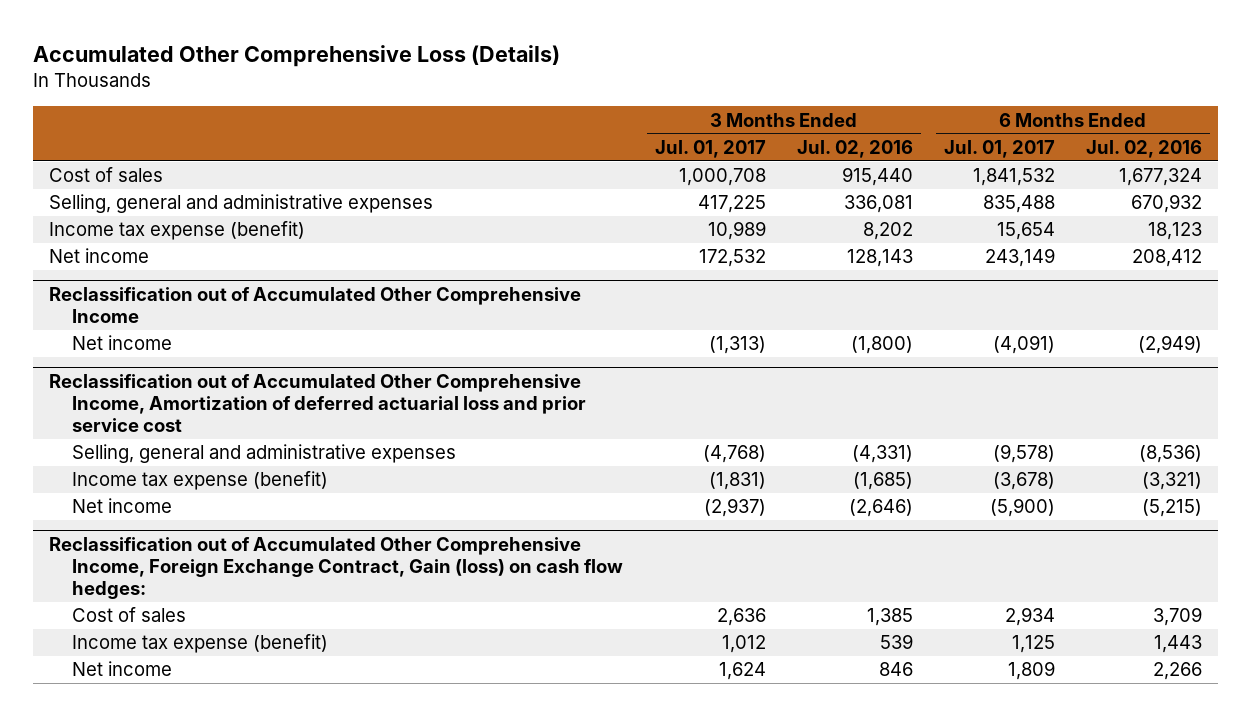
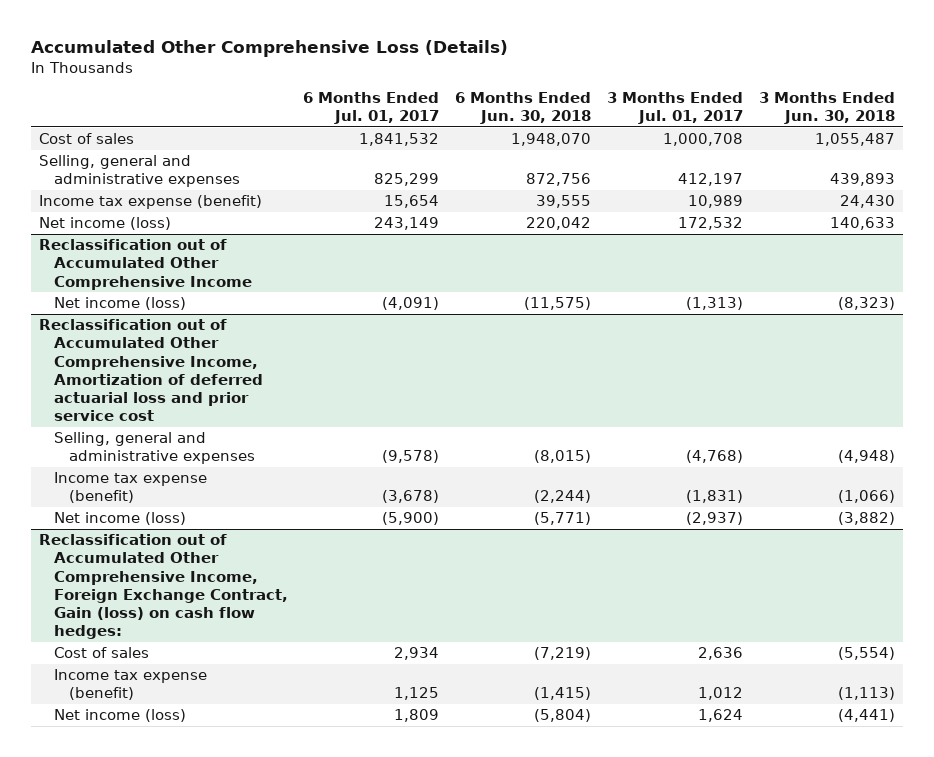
[796,140,913,159] Jul. 02, 2016 -> none
[1086,140,1203,159] Jul. 02, 2016 -> none
none -> [455,92,592,125] 6 Months Ended Jun. 30, 2018
none -> [758,92,895,125] 3 Months Ended Jun. 30, 2018
[697,195,766,214] 417,225 -> [678,173,744,187] 412,197
[983,195,1056,214] 835,488 -> [374,173,440,187] 825,299
[48,248,149,264] Net income -> [38,217,171,231] Net income (loss)
[72,335,173,351] Net income -> [53,297,186,311] Net income (loss)
[72,498,173,514] Net income -> [53,512,186,526] Net income (loss)
[72,661,173,677] Net income -> [53,709,186,723] Net income (loss)

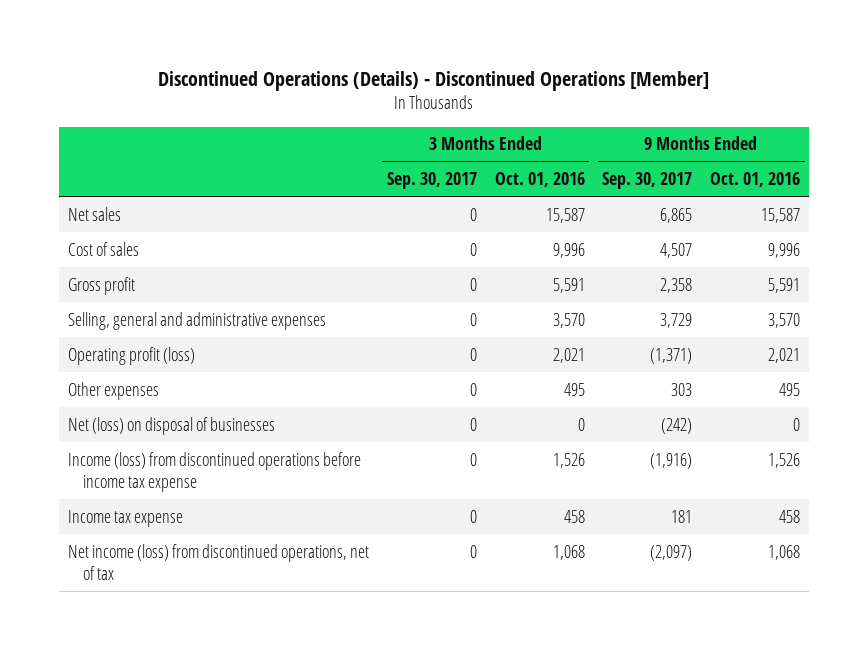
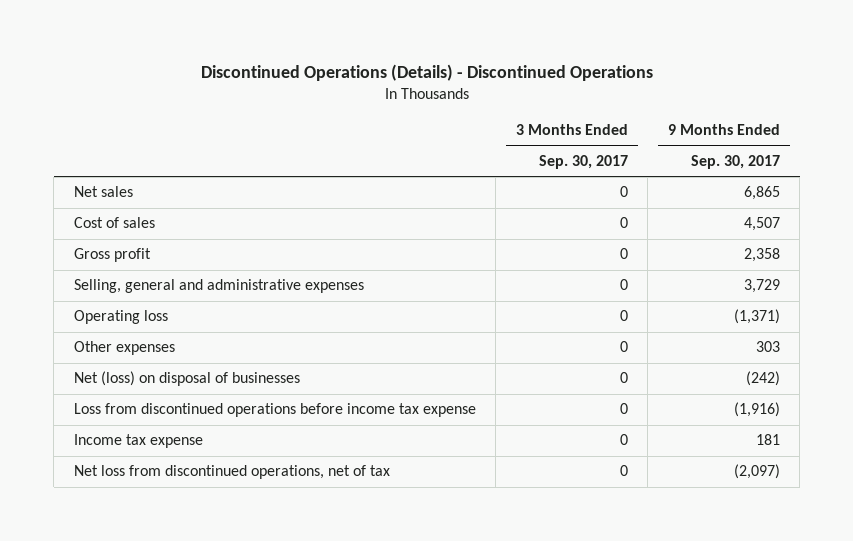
[158,70,710,91] Discontinued Operations (Details) - Discontinued Operations [Member] -> [200,64,653,82] Discontinued Operations (Details) - Discontinued Operations
[494,172,585,188] Oct. 01, 2016 -> none
[710,172,801,188] Oct. 01, 2016 -> none
[67,346,195,365] Operating profit (loss) -> [73,310,168,325] Operating loss
[67,451,361,492] Income (loss) from discontinued operations before income tax expense -> [73,403,476,418] Loss from discontinued operations before income tax expense
[67,543,369,580] Net income (loss) from discontinued operations, net of tax -> [73,465,390,480] Net loss from discontinued operations, net of tax

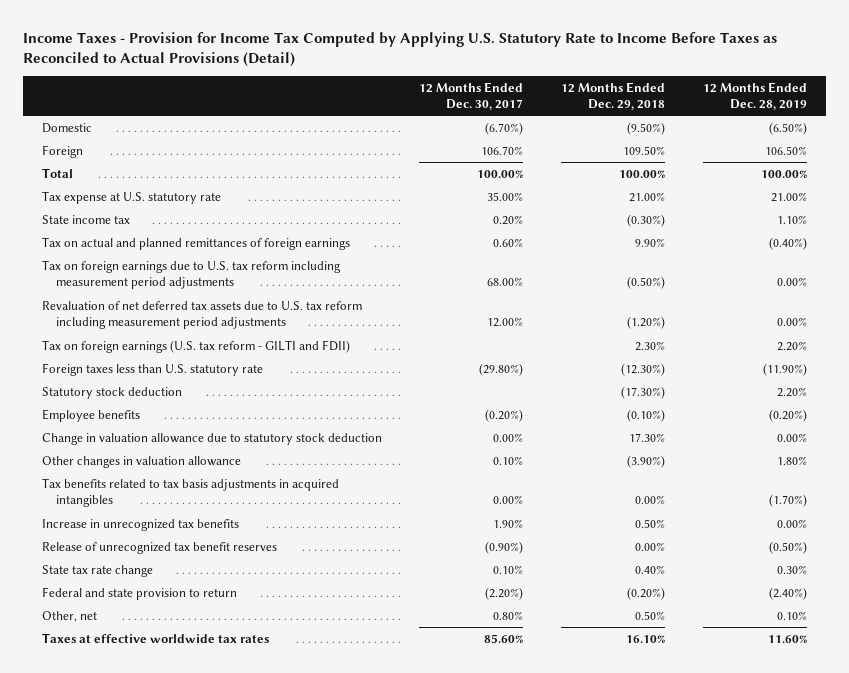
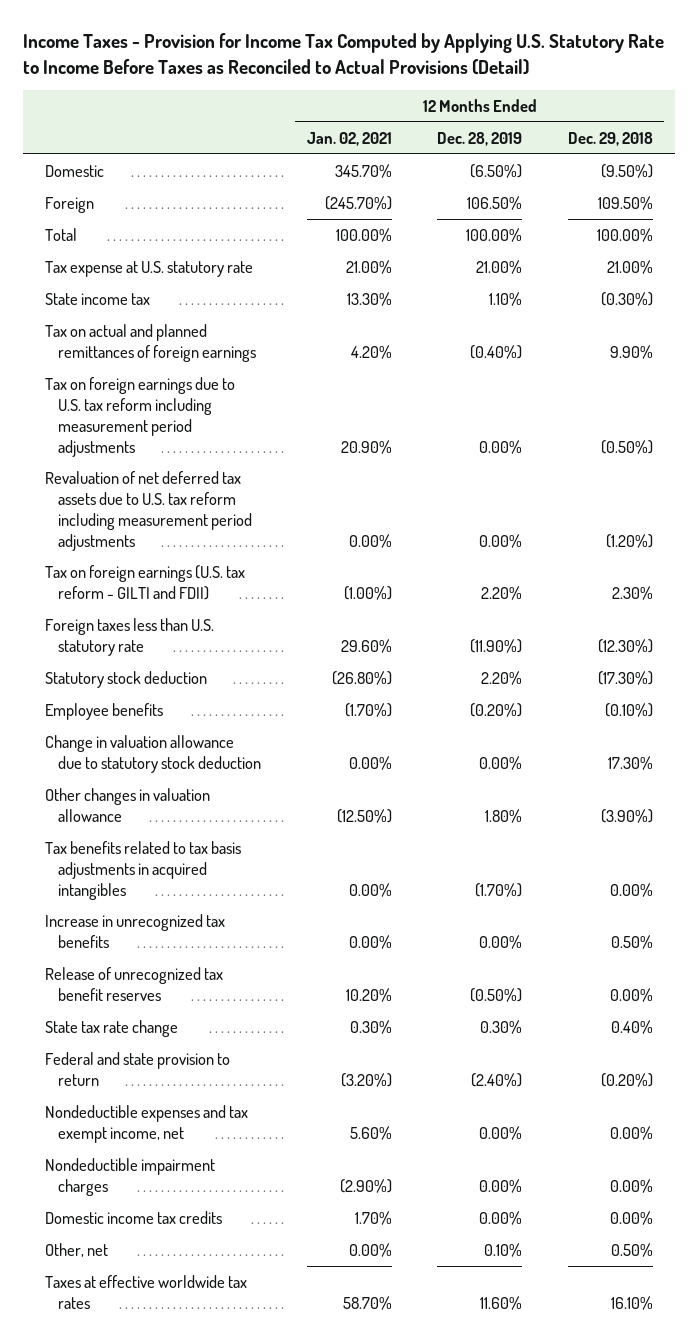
[419,81,524,110] 12 Months Ended Dec. 30, 2017 -> none
none -> [306,131,392,146] Jan. 02, 2021
none -> [45,1104,249,1143] Nondeductible expenses and tax exempt income, net
none -> [45,1157,216,1196] Nondeductible impairment charges
none -> [45,1210,223,1224] Domestic income tax credits

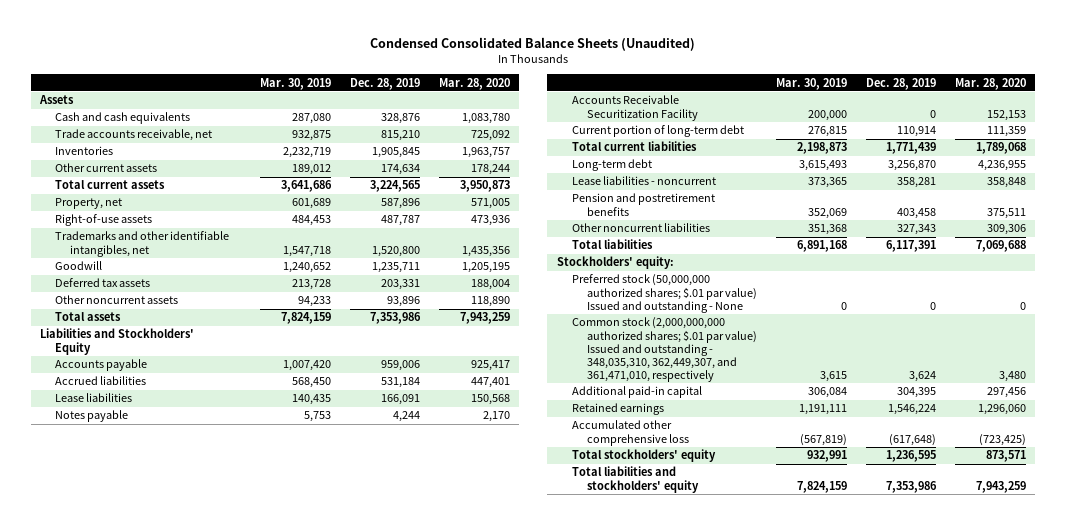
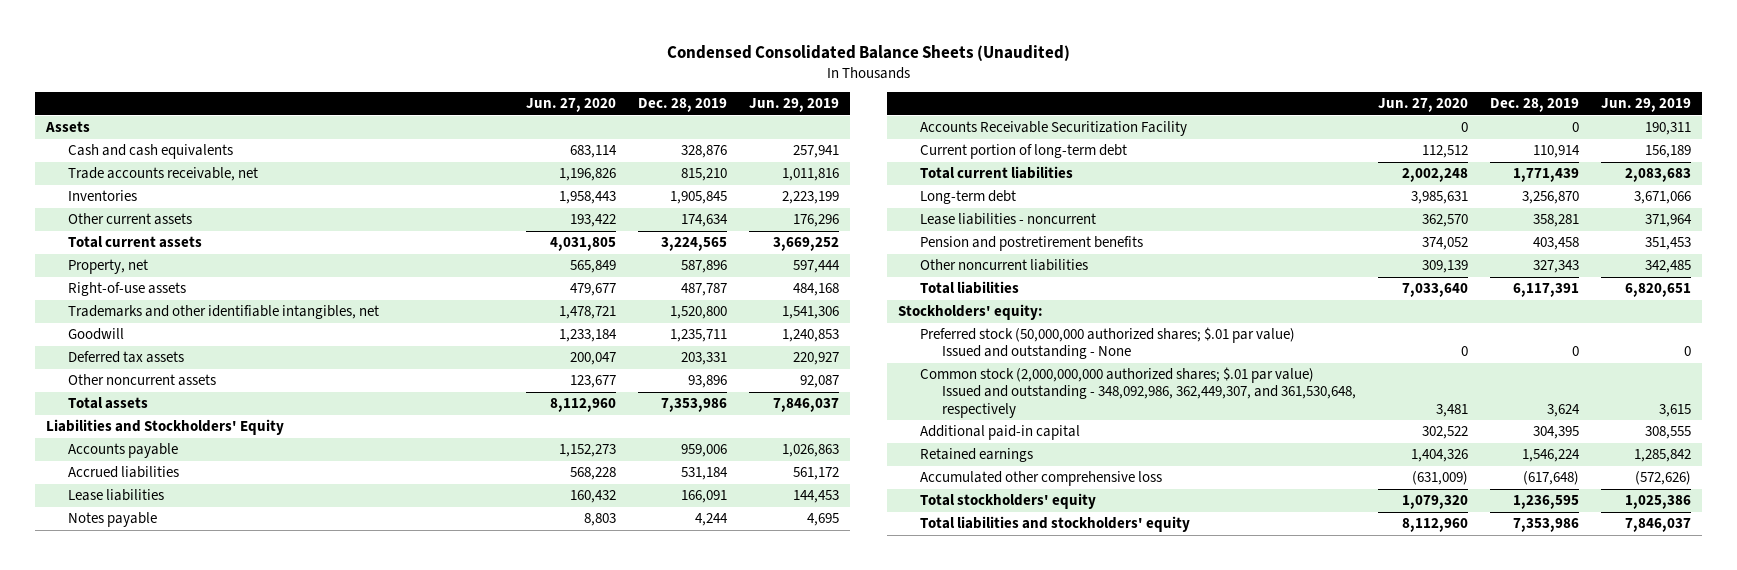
[259,77,331,90] Mar. 30, 2019 -> none
[438,77,510,90] Mar. 28, 2020 -> none
none -> [525,98,616,113] Jun. 27, 2020
none -> [749,98,840,113] Jun. 29, 2019
[571,317,757,382] Common stock (2,000,000,000 authorized shares; $.01 par value) Issued and outstanding - 348,035,310, 362,449,307, and 361,471,010, respectively -> [919,367,1356,418] Common stock (2,000,000,000 authorized shares; $.01 par value) Issued and outstanding - 348,092,986, 362,449,307, and 361,530,648, respectively

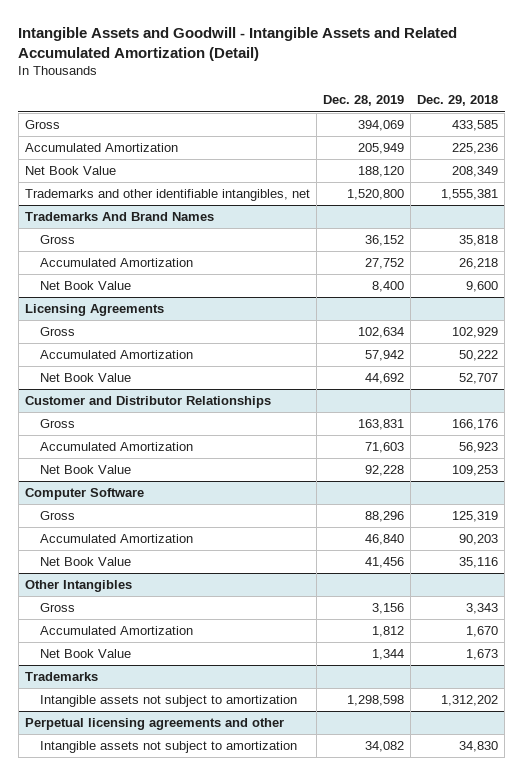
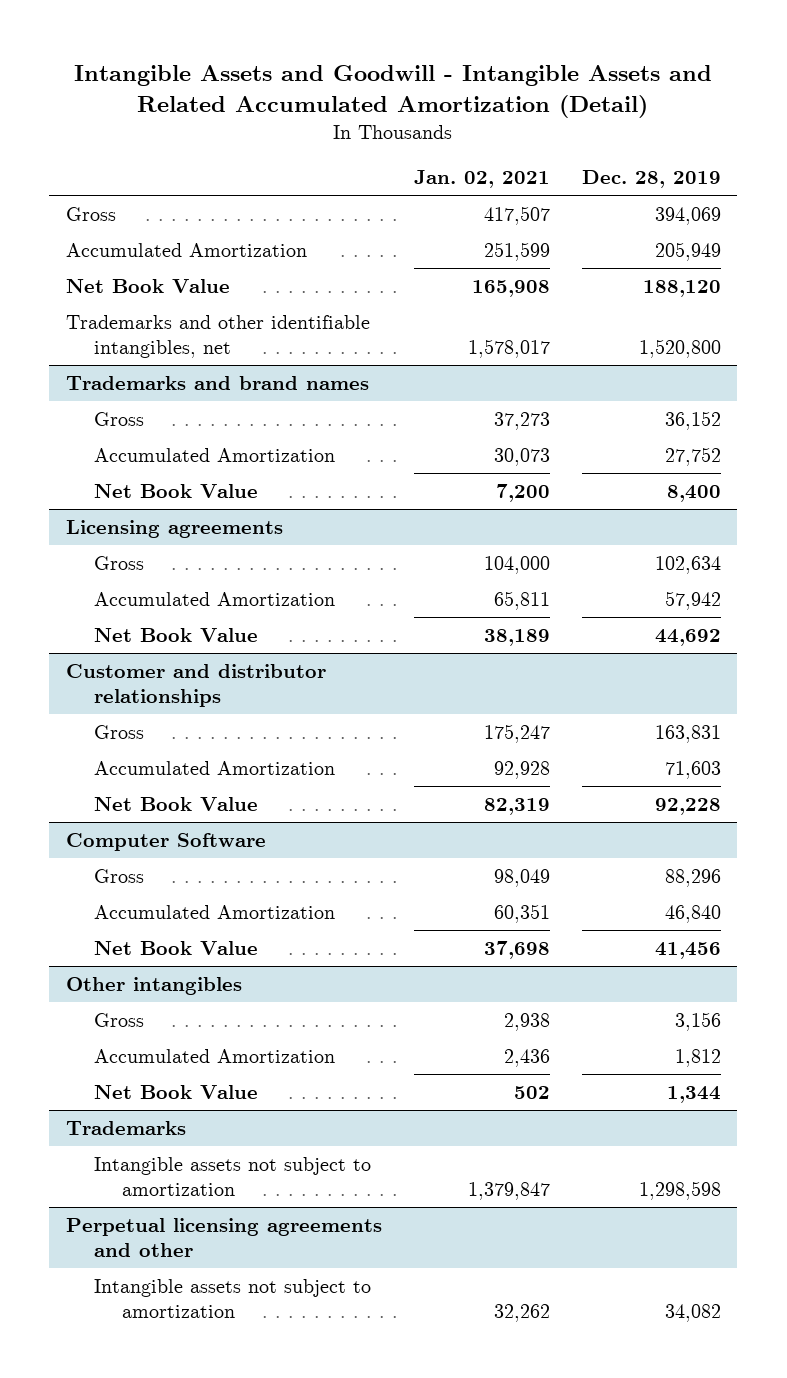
[416,95,498,107] Dec. 29, 2018 -> none
none -> [413,170,550,189] Jan. 02, 2021
[24,212,214,222] Trademarks And Brand Names -> [65,375,369,390] Trademarks and brand names
[24,304,164,317] Licensing Agreements -> [65,519,283,538] Licensing agreements
[24,396,271,409] Customer and Distributor Relationships -> [65,663,326,707] Customer and distributor relationships
[24,580,132,593] Other Intangibles -> [65,976,242,995] Other intangibles

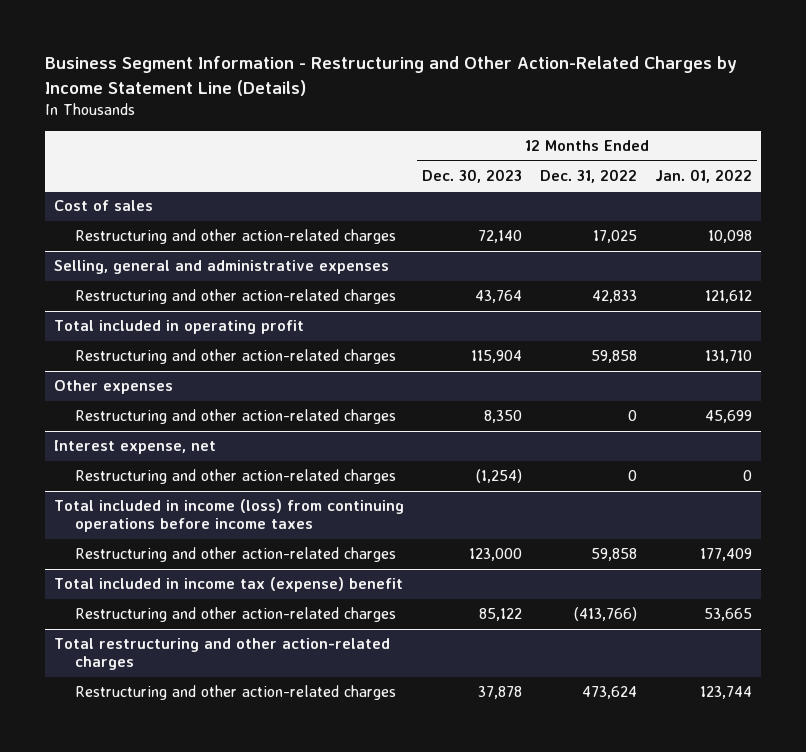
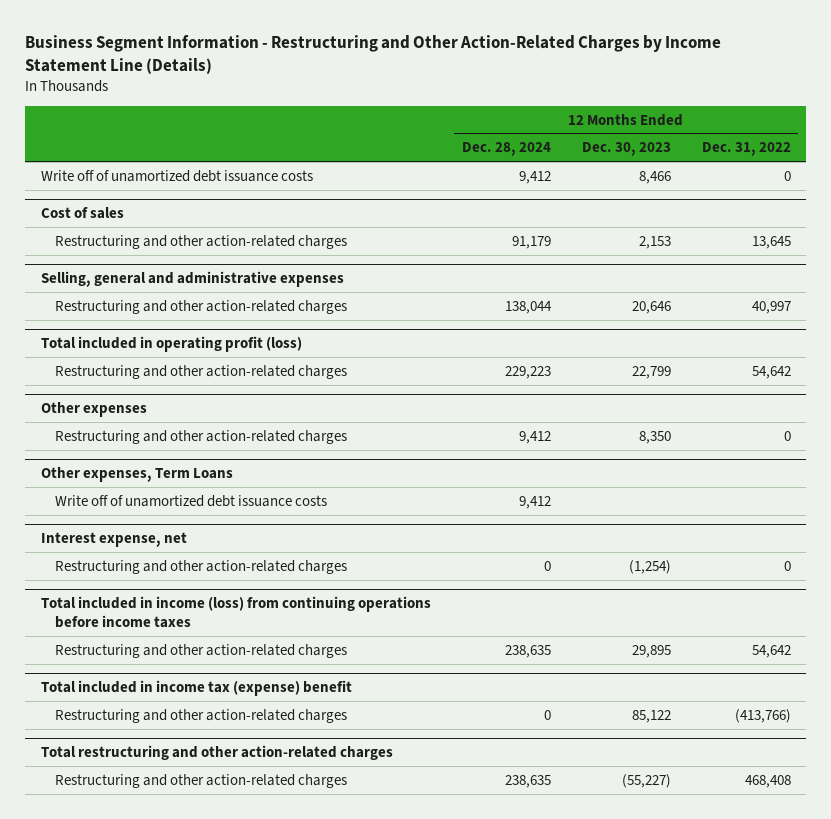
[655,168,753,183] Jan. 01, 2022 -> none
none -> [461,142,551,157] Dec. 28, 2024
none -> [40,169,313,182] Write off of unamortized debt issuance costs
[477,230,522,244] 72,140 -> [638,235,671,249] 2,153
[592,230,637,244] 17,025 -> [751,235,791,249] 13,645
[474,290,522,304] 43,764 -> [631,300,671,314] 20,646
[591,290,637,304] 42,833 -> [751,300,791,314] 40,997
[53,320,304,335] Total included in operating profit -> [40,336,302,353] Total included in operating profit (loss)
[470,350,522,364] 115,904 -> [631,365,671,379] 22,799
[590,350,637,364] 59,858 -> [751,365,791,379] 54,642
none -> [40,467,233,483] Other expenses, Term Loans
none -> [55,494,328,507] Write off of unamortized debt issuance costs
[468,548,522,562] 123,000 -> [631,644,671,658] 29,895
[590,548,637,562] 59,858 -> [751,644,791,658] 54,642
[477,686,522,700] 37,878 -> [621,773,671,788] (55,227)
[581,686,637,700] 473,624 -> [744,774,791,788] 468,408

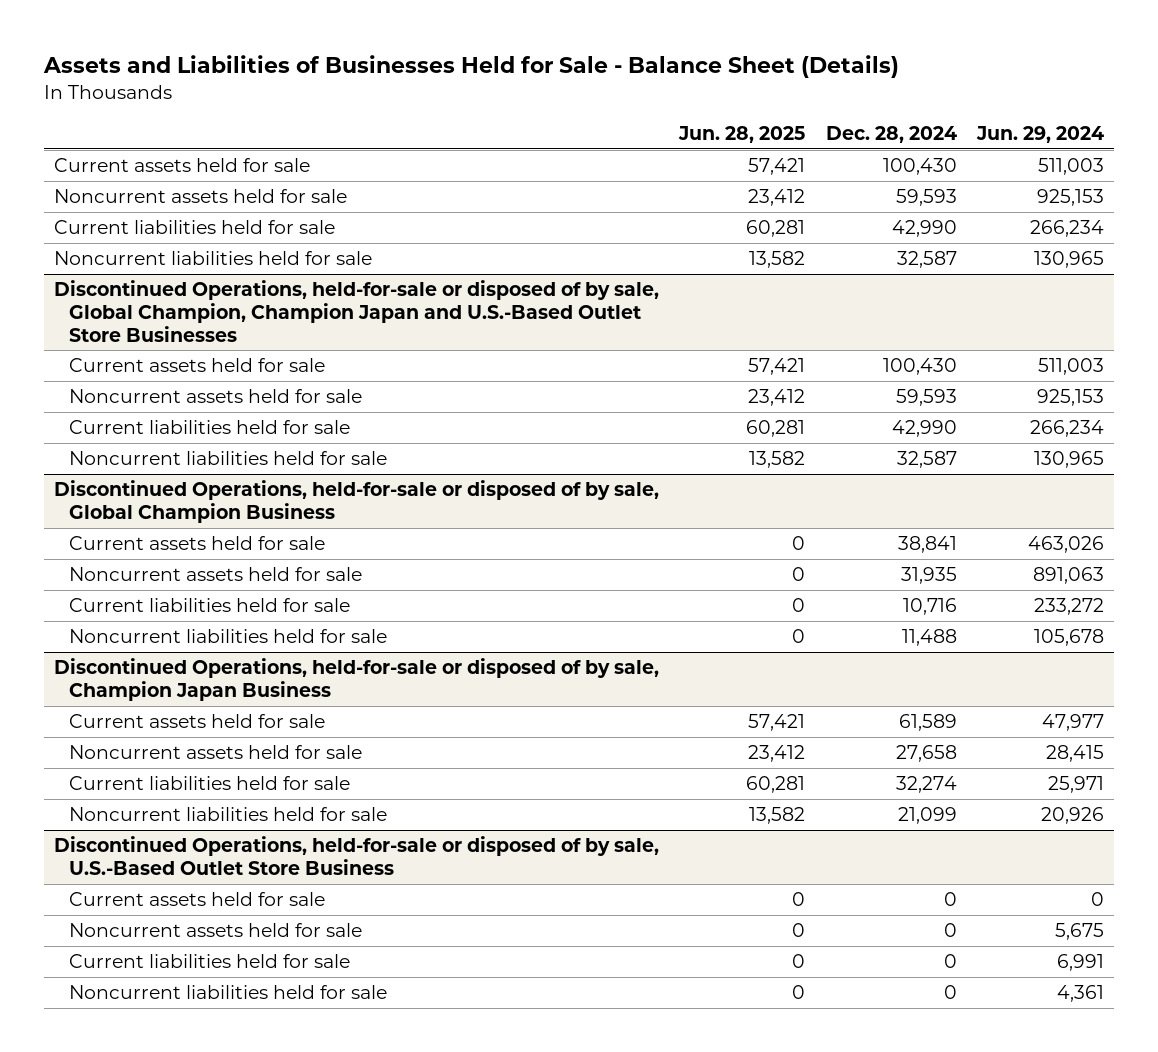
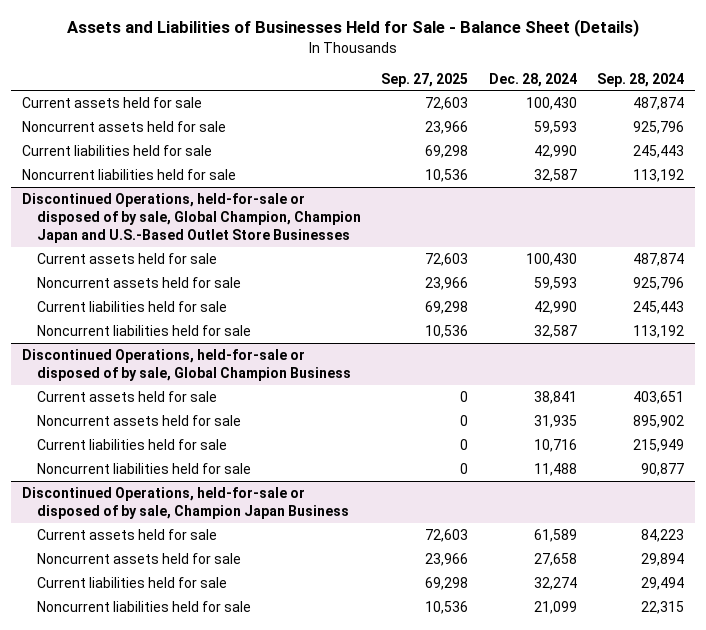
[678,126,806,144] Jun. 28, 2025 -> none
[975,126,1104,144] Jun. 29, 2024 -> none
none -> [381,72,469,87] Sep. 27, 2025
none -> [597,72,685,87] Sep. 28, 2024
[53,836,659,875] Discontinued Operations, held-for-sale or disposed of by sale, U.S.-Based Outlet Store Business -> none
[69,892,326,907] Current assets held for sale -> none
[69,923,363,938] Noncurrent assets held for sale -> none
[69,954,351,969] Current liabilities held for sale -> none
[69,985,388,1000] Noncurrent liabilities held for sale -> none

